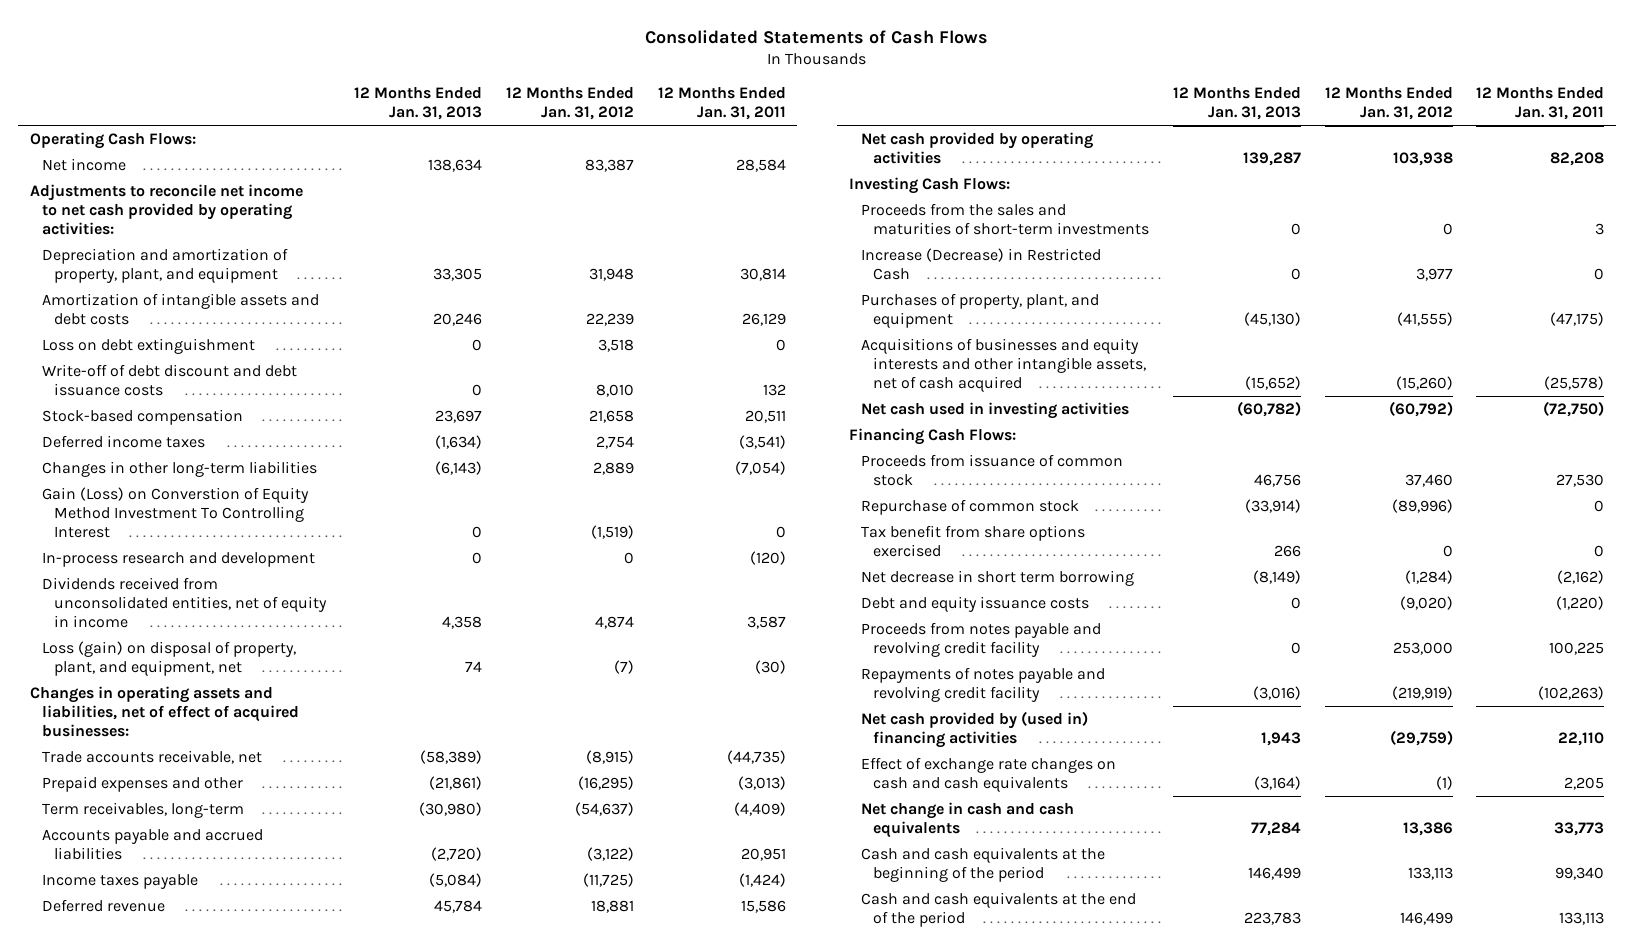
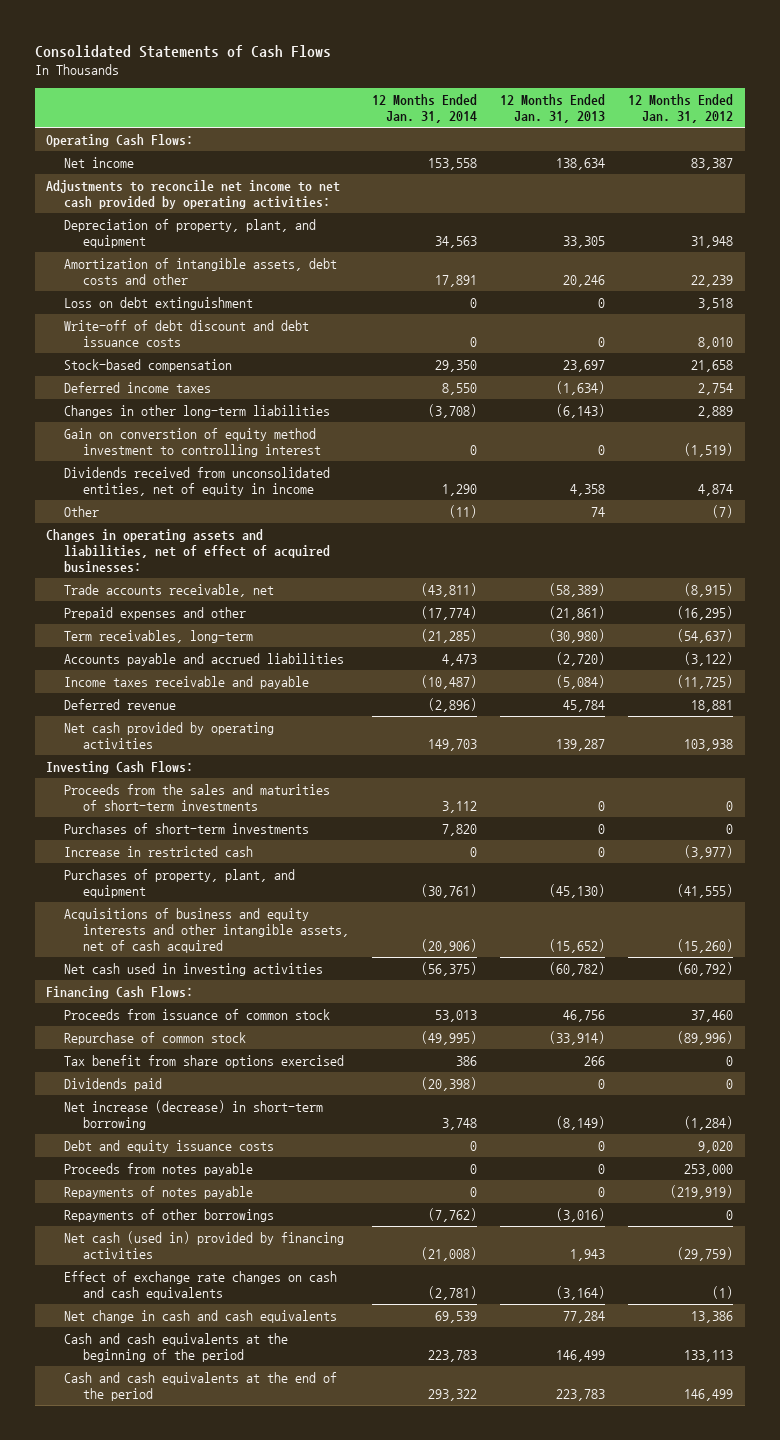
[657,87,786,121] 12 Months Ended Jan. 31, 2011 -> none
none -> [371,93,477,124] 12 Months Ended Jan. 31, 2014
[42,248,289,283] Depreciation and amortization of property, plant, and equipment -> [64,218,317,249] Depreciation of property, plant, and equipment
[42,293,320,325] Amortization of intangible assets and debt costs -> [64,257,338,286] Amortization of intangible assets, debt costs and other
[42,552,316,568] In-process research and development -> none
[42,487,310,538] Gain (Loss) on Converstion of Equity Method Investment To Controlling Interest -> [64,427,321,458] Gain on converstion of equity method investment to controlling interest
[42,641,297,676] Loss (gain) on disposal of property, plant, and equipment, net -> [64,505,100,517] Other
[42,874,199,890] Income taxes payable -> [64,675,310,689] Income taxes receivable and payable
none -> [64,822,310,834] Purchases of short-term investments
[861,248,1102,280] Increase (Decrease) in Restricted Cash -> [64,845,254,857] Increase in restricted cash
[1415,267,1453,281] 3,977 -> [684,844,734,859] (3,977)
[861,338,1147,392] Acquisitions of businesses and equity interests and other intangible assets, net of cash acquired -> [64,907,349,954] Acquisitions of business and equity interests and other intangible assets, net of cash acquired
none -> [64,1077,163,1091] Dividends paid
[861,570,1135,587] Net decrease in short term borrowing -> [64,1099,324,1131] Net increase (decrease) in short-term borrowing
[1399,596,1453,611] (9,020) -> [698,1140,734,1153] 9,020
[861,622,1102,657] Proceeds from notes payable and revolving credit facility -> [64,1162,254,1176] Proceeds from notes payable
[861,667,1106,702] Repayments of notes payable and revolving credit facility -> [64,1185,254,1199] Repayments of notes payable
[1252,685,1301,700] (3,016) -> [598,1186,606,1197] 0
none -> [64,1208,275,1222] Repayments of other borrowings
[861,711,1089,748] Net cash provided by (used in) financing activities -> [64,1230,345,1260] Net cash (used in) provided by financing activities

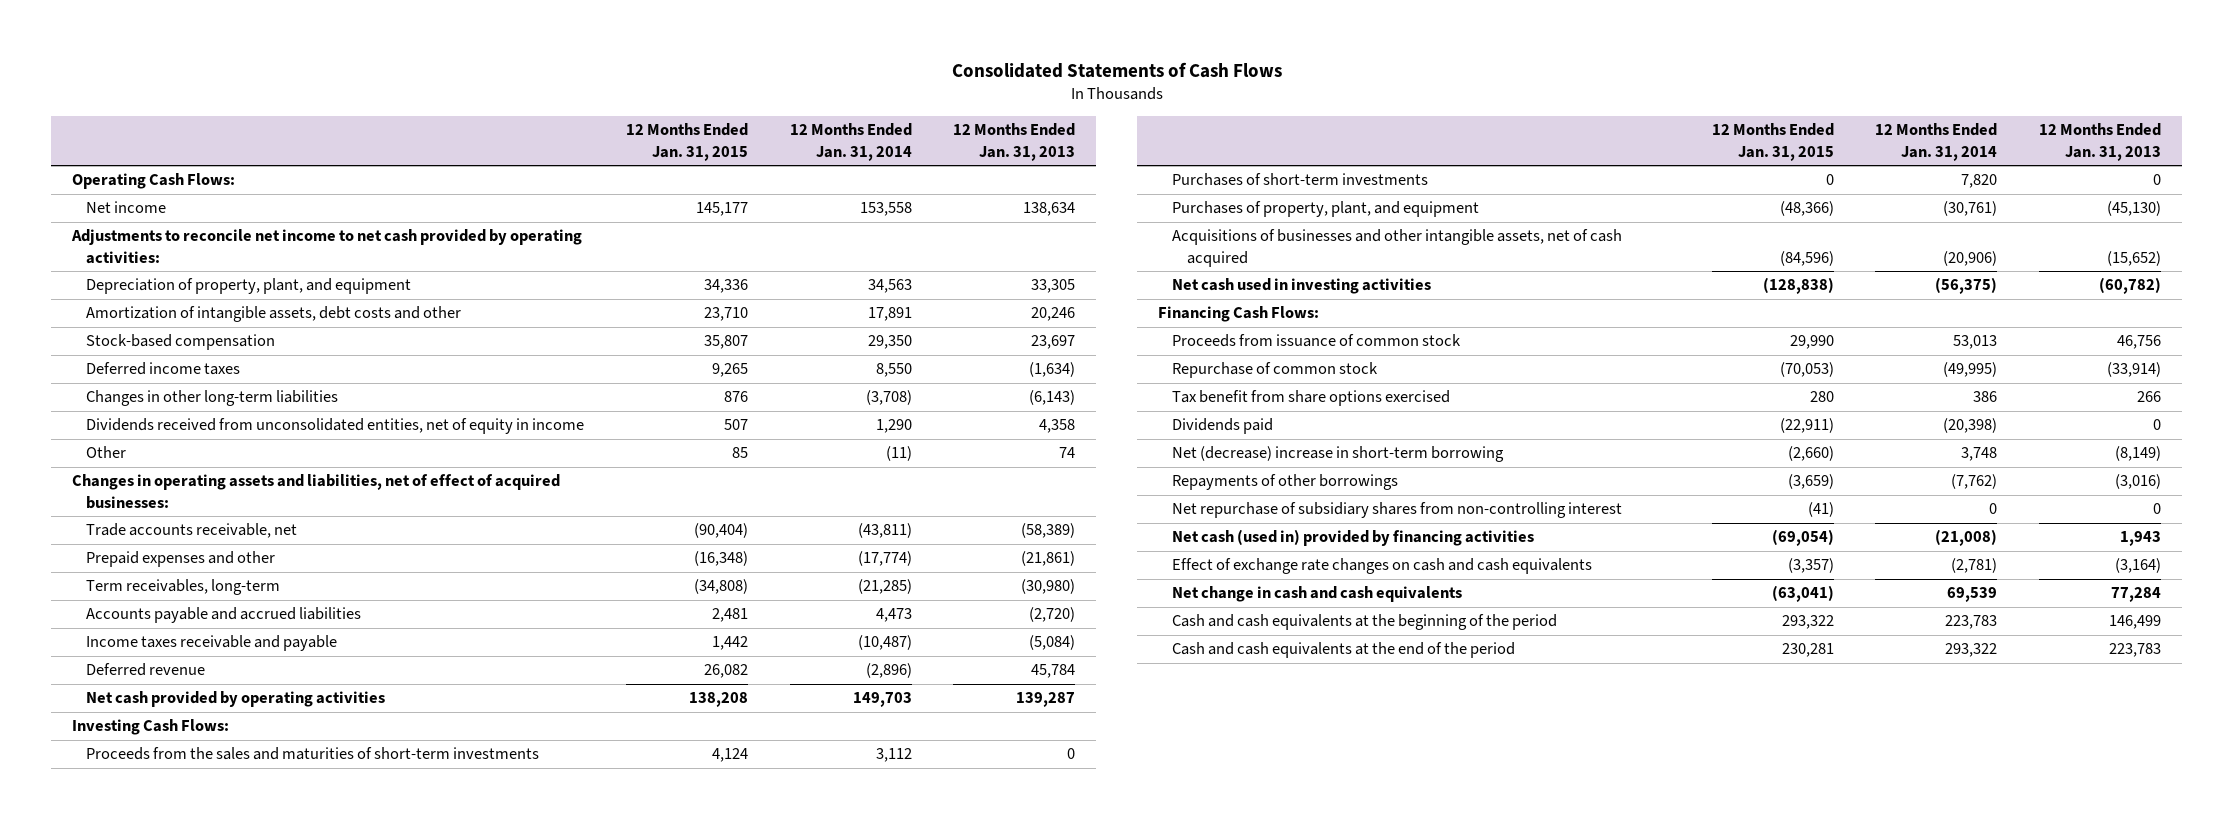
[628,93,734,124] 12 Months Ended Jan. 31, 2012 -> none
none -> [626,123,749,161] 12 Months Ended Jan. 31, 2015
[64,296,254,310] Loss on debt extinguishment -> none
[64,319,310,348] Write-off of debt discount and debt issuance costs -> none
[64,427,321,458] Gain on converstion of equity method investment to controlling interest -> none
[64,845,254,857] Increase in restricted cash -> none
[64,907,349,954] Acquisitions of business and equity interests and other intangible assets, net of cash acquired -> [1172,229,1623,267] Acquisitions of businesses and other intangible assets, net of cash acquired
[64,1139,275,1153] Debt and equity issuance costs -> none
[64,1162,254,1176] Proceeds from notes payable -> none
[64,1185,254,1199] Repayments of notes payable -> none
[64,1099,324,1131] Net increase (decrease) in short-term borrowing -> [1172,446,1505,463] Net (decrease) increase in short-term borrowing
none -> [1172,502,1623,519] Net repurchase of subsidiary shares from non-controlling interest

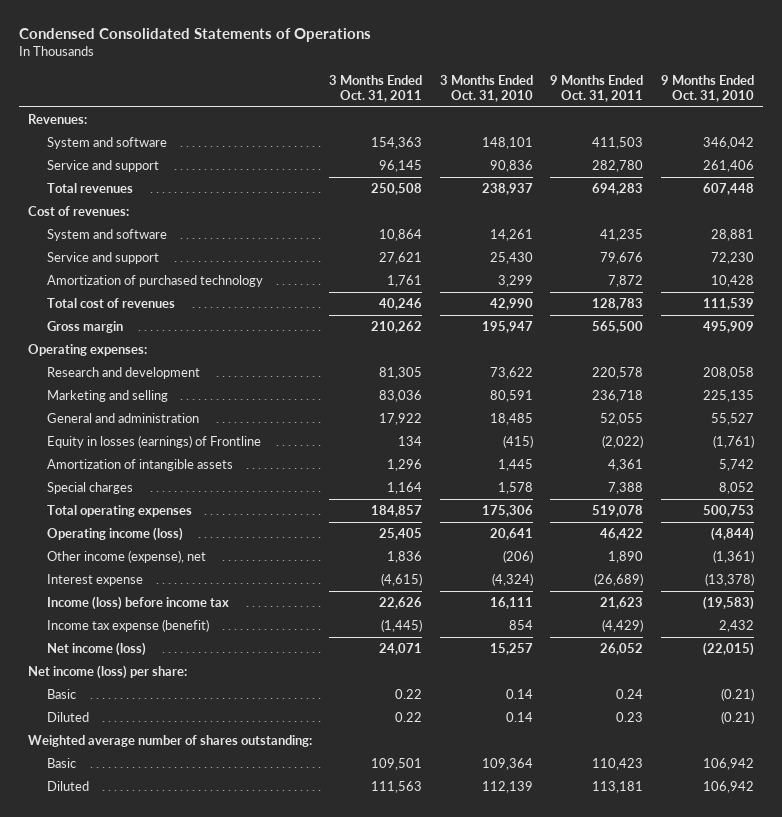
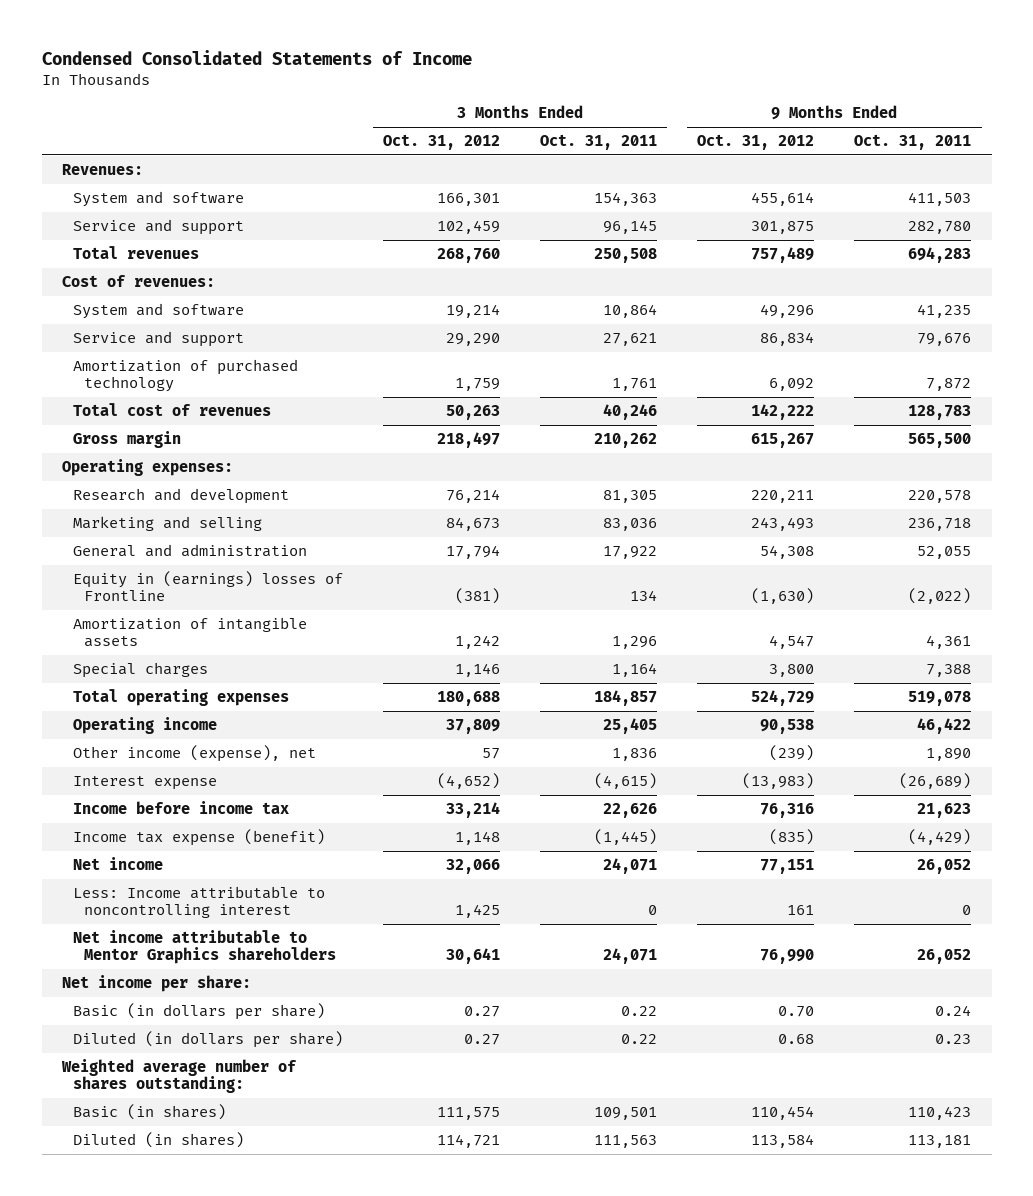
[19,27,372,42] Condensed Consolidated Statements of Operations -> [41,49,472,65] Condensed Consolidated Statements of Income
[439,74,533,102] 3 Months Ended Oct. 31, 2010 -> none
[660,74,754,102] 9 Months Ended Oct. 31, 2010 -> none
none -> [383,134,501,151] Oct. 31, 2012
none -> [697,134,815,151] Oct. 31, 2012
[46,435,261,449] Equity in losses (earnings) of Frontline -> [73,570,344,602] Equity in (earnings) losses of Frontline
[46,527,183,542] Operating income (loss) -> [73,716,218,734] Operating income
[46,596,229,611] Income (loss) before income tax -> [73,800,290,814] Income before income tax
none -> [73,856,164,870] Net income
none -> [73,885,326,919] Less: Income attributable to noncontrolling interest
[46,642,146,657] Net income (loss) -> [73,929,337,965] Net income attributable to Mentor Graphics shareholders
[27,665,187,680] Net income (loss) per share: -> [61,974,251,992] Net income per share:
[46,689,76,700] Basic -> [73,1002,326,1020] Basic (in dollars per share)
[46,712,89,723] Diluted -> [73,1030,344,1048] Diluted (in dollars per share)
[46,758,76,769] Basic -> [73,1103,227,1120] Basic (in shares)
[46,781,89,792] Diluted -> [73,1131,245,1148] Diluted (in shares)

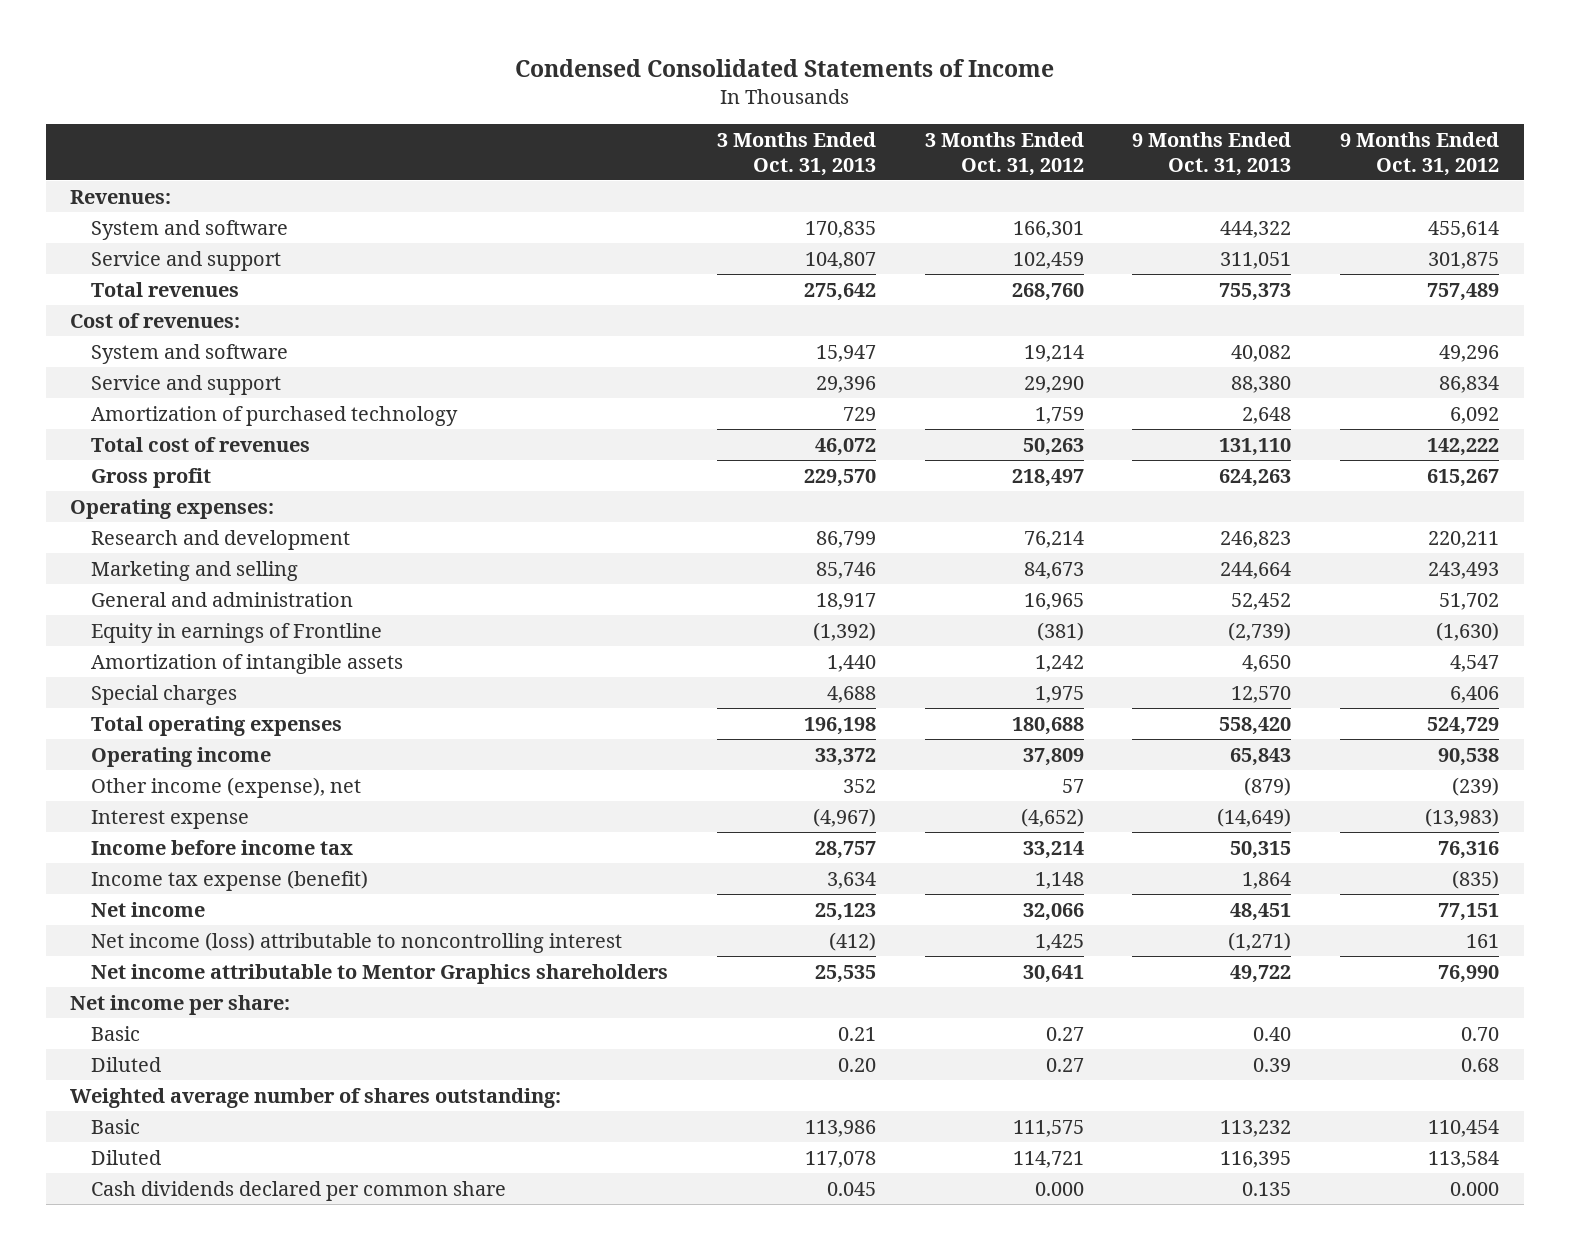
[540,134,658,151] Oct. 31, 2011 -> none
[854,134,972,151] Oct. 31, 2011 -> none
none -> [716,131,876,176] 3 Months Ended Oct. 31, 2013
none -> [1132,131,1292,176] 9 Months Ended Oct. 31, 2013
[73,430,182,448] Gross margin -> [90,467,211,488] Gross profit
[446,544,501,559] 17,794 -> [1023,592,1084,610] 16,965
[760,544,815,559] 54,308 -> [1439,592,1500,610] 51,702
[73,570,344,602] Equity in (earnings) losses of Frontline -> [90,622,382,643] Equity in earnings of Frontline
[455,662,501,677] 1,146 -> [1034,685,1084,703] 1,975
[769,663,815,677] 3,800 -> [1450,685,1500,703] 6,406
[73,885,326,919] Less: Income attributable to noncontrolling interest -> [90,931,622,953] Net income (loss) attributable to noncontrolling interest
[73,1002,326,1020] Basic (in dollars per share) -> [90,1025,140,1041] Basic
[73,1030,344,1048] Diluted (in dollars per share) -> [90,1056,161,1072] Diluted
[73,1103,227,1120] Basic (in shares) -> [90,1118,140,1134] Basic
[73,1131,245,1148] Diluted (in shares) -> [90,1149,161,1165] Diluted
none -> [90,1180,506,1201] Cash dividends declared per common share

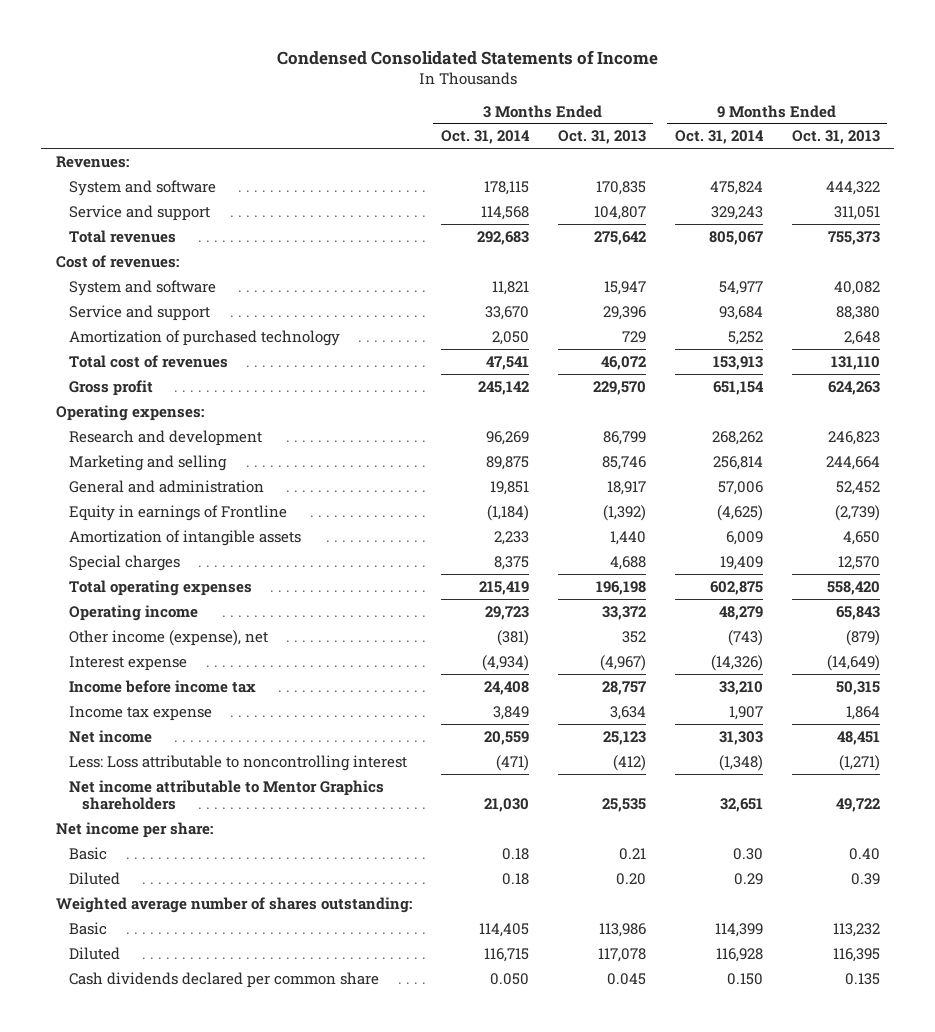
[924,131,1084,176] 3 Months Ended Oct. 31, 2012 -> none
[1340,131,1500,176] 9 Months Ended Oct. 31, 2012 -> none
none -> [440,130,530,145] Oct. 31, 2014
none -> [674,130,764,145] Oct. 31, 2014
[90,869,368,891] Income tax expense (benefit) -> [68,705,212,721] Income tax expense
[90,931,622,953] Net income (loss) attributable to noncontrolling interest -> [68,754,407,771] Less: Loss attributable to noncontrolling interest

